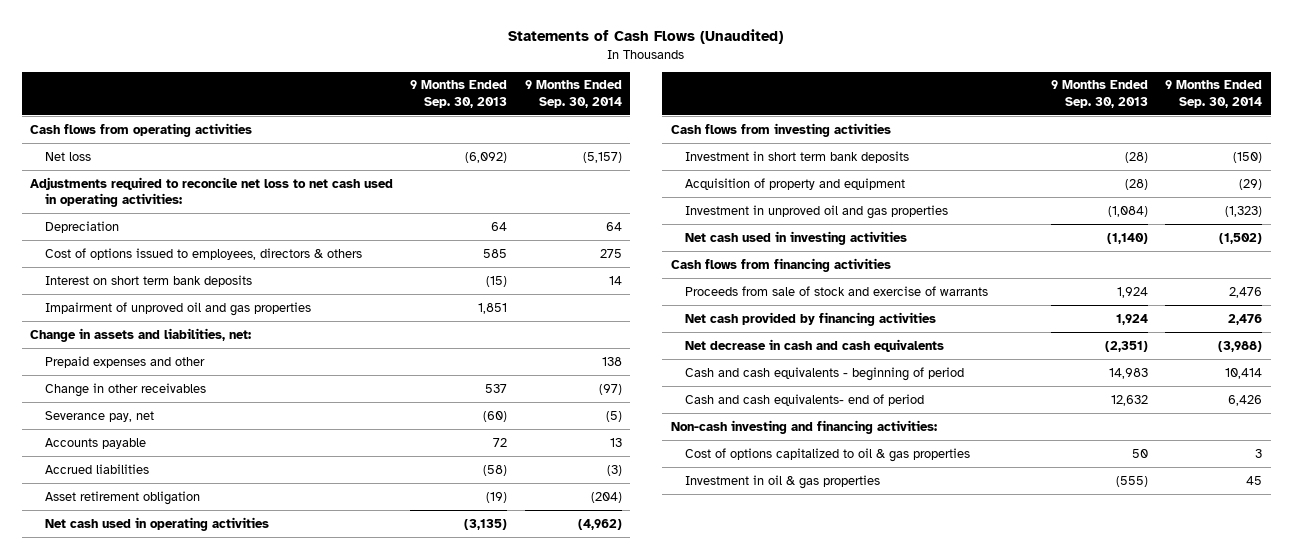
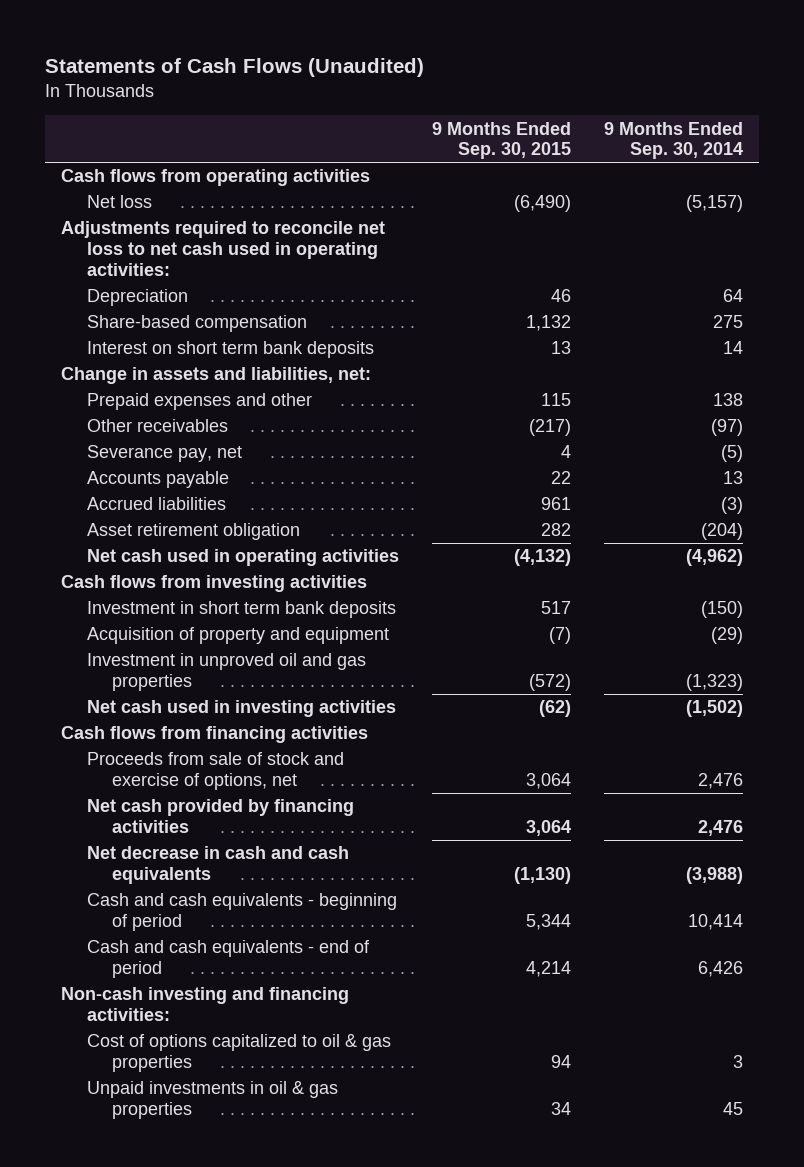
[410,80,508,108] 9 Months Ended Sep. 30, 2013 -> none
none -> [431,121,571,160] 9 Months Ended Sep. 30, 2015
[44,247,362,260] Cost of options issued to employees, directors & others -> [86,315,307,333] Share-based compensation
[44,301,311,316] Impairment of unproved oil and gas properties -> none
[44,382,206,397] Change in other receivables -> [86,419,228,433] Other receivables
[685,285,989,296] Proceeds from sale of stock and exercise of warrants -> [86,752,344,791] Proceeds from sale of stock and exercise of options, net
[685,393,925,406] Cash and cash equivalents- end of period -> [86,940,370,979] Cash and cash equivalents - end of period
[685,474,881,489] Investment in oil & gas properties -> [86,1081,338,1120] Unpaid investments in oil & gas properties

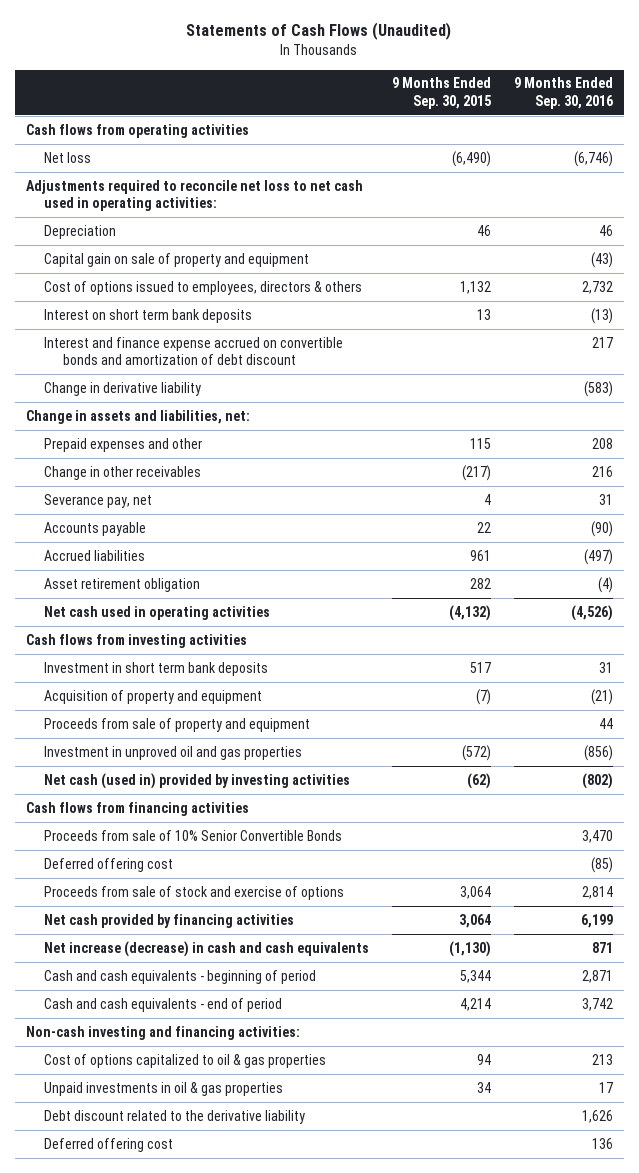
[603,121,743,160] 9 Months Ended Sep. 30, 2014 -> none
none -> [513,77,613,109] 9 Months Ended Sep. 30, 2016
none -> [44,252,310,267] Capital gain on sale of property and equipment
[86,315,307,333] Share-based compensation -> [44,280,363,295] Cost of options issued to employees, directors & others
none -> [44,336,344,366] Interest and finance expense accrued on convertible bonds and amortization of debt discount
none -> [44,381,202,396] Change in derivative liability
[86,419,228,433] Other receivables -> [44,465,202,480] Change in other receivables
none -> [44,717,311,732] Proceeds from sale of property and equipment
[86,700,396,718] Net cash used in investing activities -> [44,772,351,789] Net cash (used in) provided by investing activities
none -> [44,829,343,841] Proceeds from sale of 10% Senior Convertible Bonds
none -> [44,857,174,872] Deferred offering cost
[86,752,344,791] Proceeds from sale of stock and exercise of options, net -> [44,885,345,900] Proceeds from sale of stock and exercise of options
[86,846,349,885] Net decrease in cash and cash equivalents -> [44,940,370,957] Net increase (decrease) in cash and cash equivalents
none -> [44,1109,306,1124] Debt discount related to the derivative liability
none -> [44,1137,174,1152] Deferred offering cost

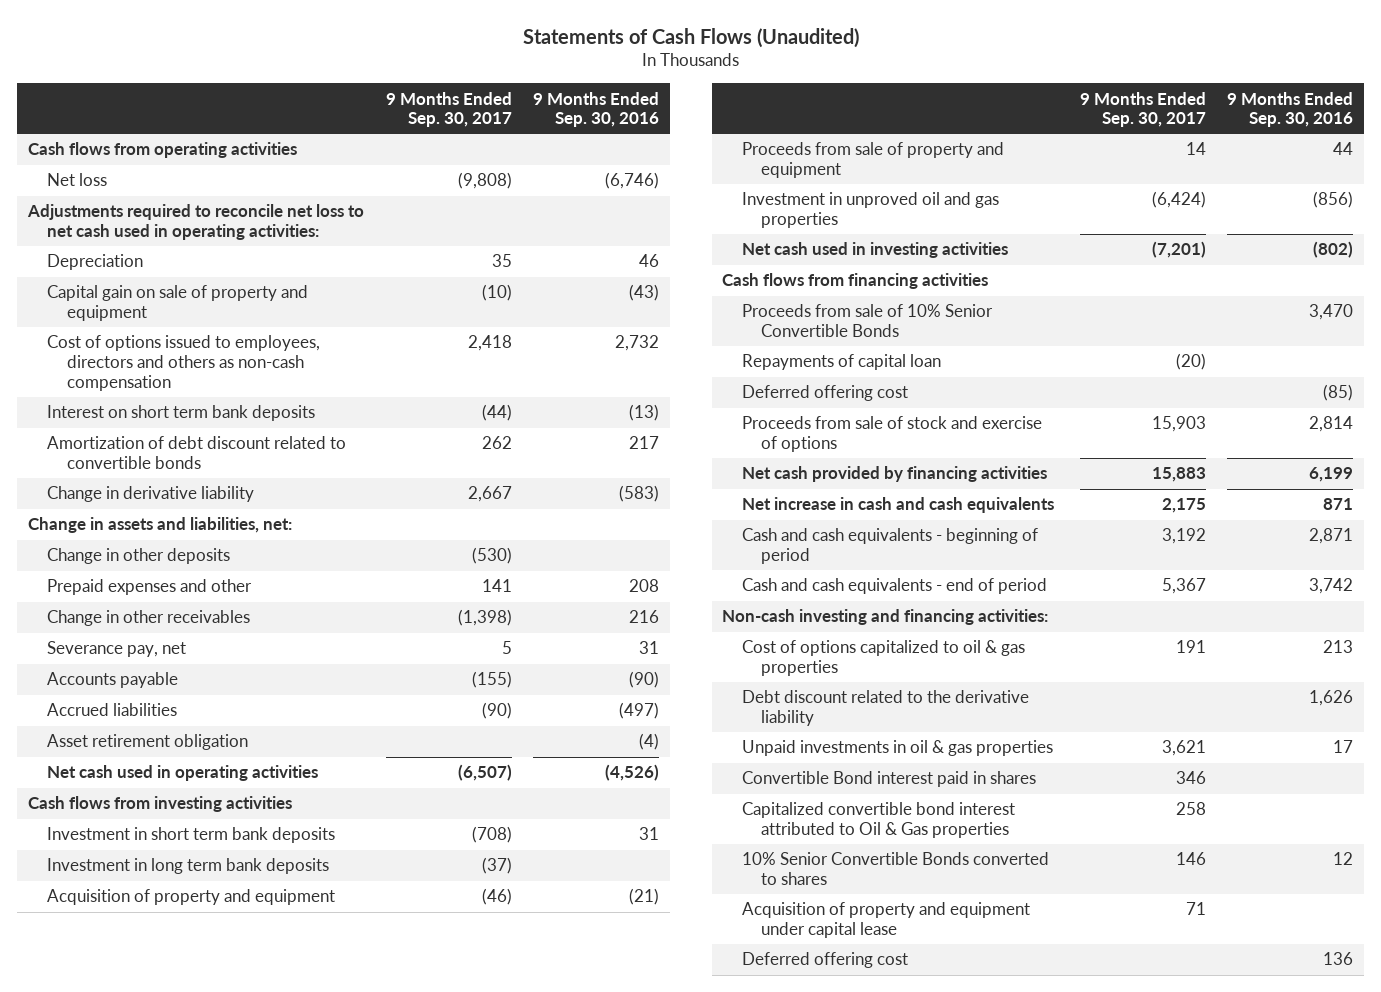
[392,77,492,109] 9 Months Ended Sep. 30, 2015 -> none
none -> [385,91,512,128] 9 Months Ended Sep. 30, 2017
[44,280,363,295] Cost of options issued to employees, directors & others -> [47,335,321,391] Cost of options issued to employees, directors and others as non-cash compensation
[44,336,344,366] Interest and finance expense accrued on convertible bonds and amortization of debt discount -> [47,436,347,469] Amortization of debt discount related to convertible bonds
none -> [47,548,231,565] Change in other deposits
none -> [47,858,330,875] Investment in long term bank deposits
[44,772,351,789] Net cash (used in) provided by investing activities -> [741,242,1008,259] Net cash used in investing activities
none -> [741,354,941,371] Repayments of capital loan
[44,940,370,957] Net increase (decrease) in cash and cash equivalents -> [741,497,1054,514] Net increase in cash and cash equivalents
[44,1081,284,1096] Unpaid investments in oil & gas properties -> [741,740,1053,757] Unpaid investments in oil & gas properties
none -> [741,771,1036,788] Convertible Bond interest paid in shares
none -> [741,802,1015,838] Capitalized convertible bond interest attributed to Oil & Gas properties
none -> [741,852,1049,885] 10% Senior Convertible Bonds converted to shares
none -> [741,902,1030,938] Acquisition of property and equipment under capital lease

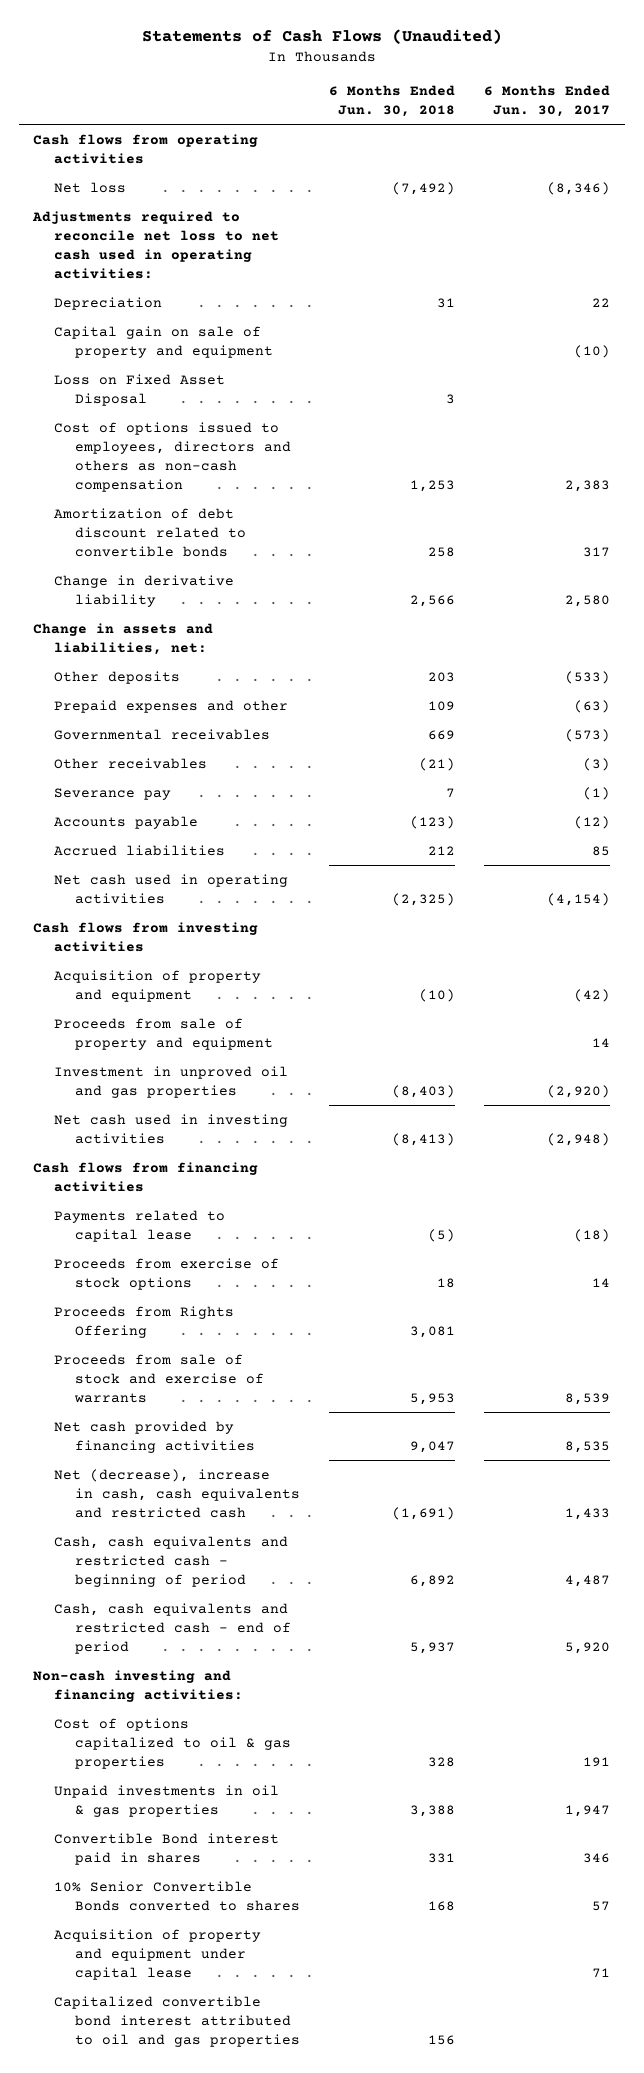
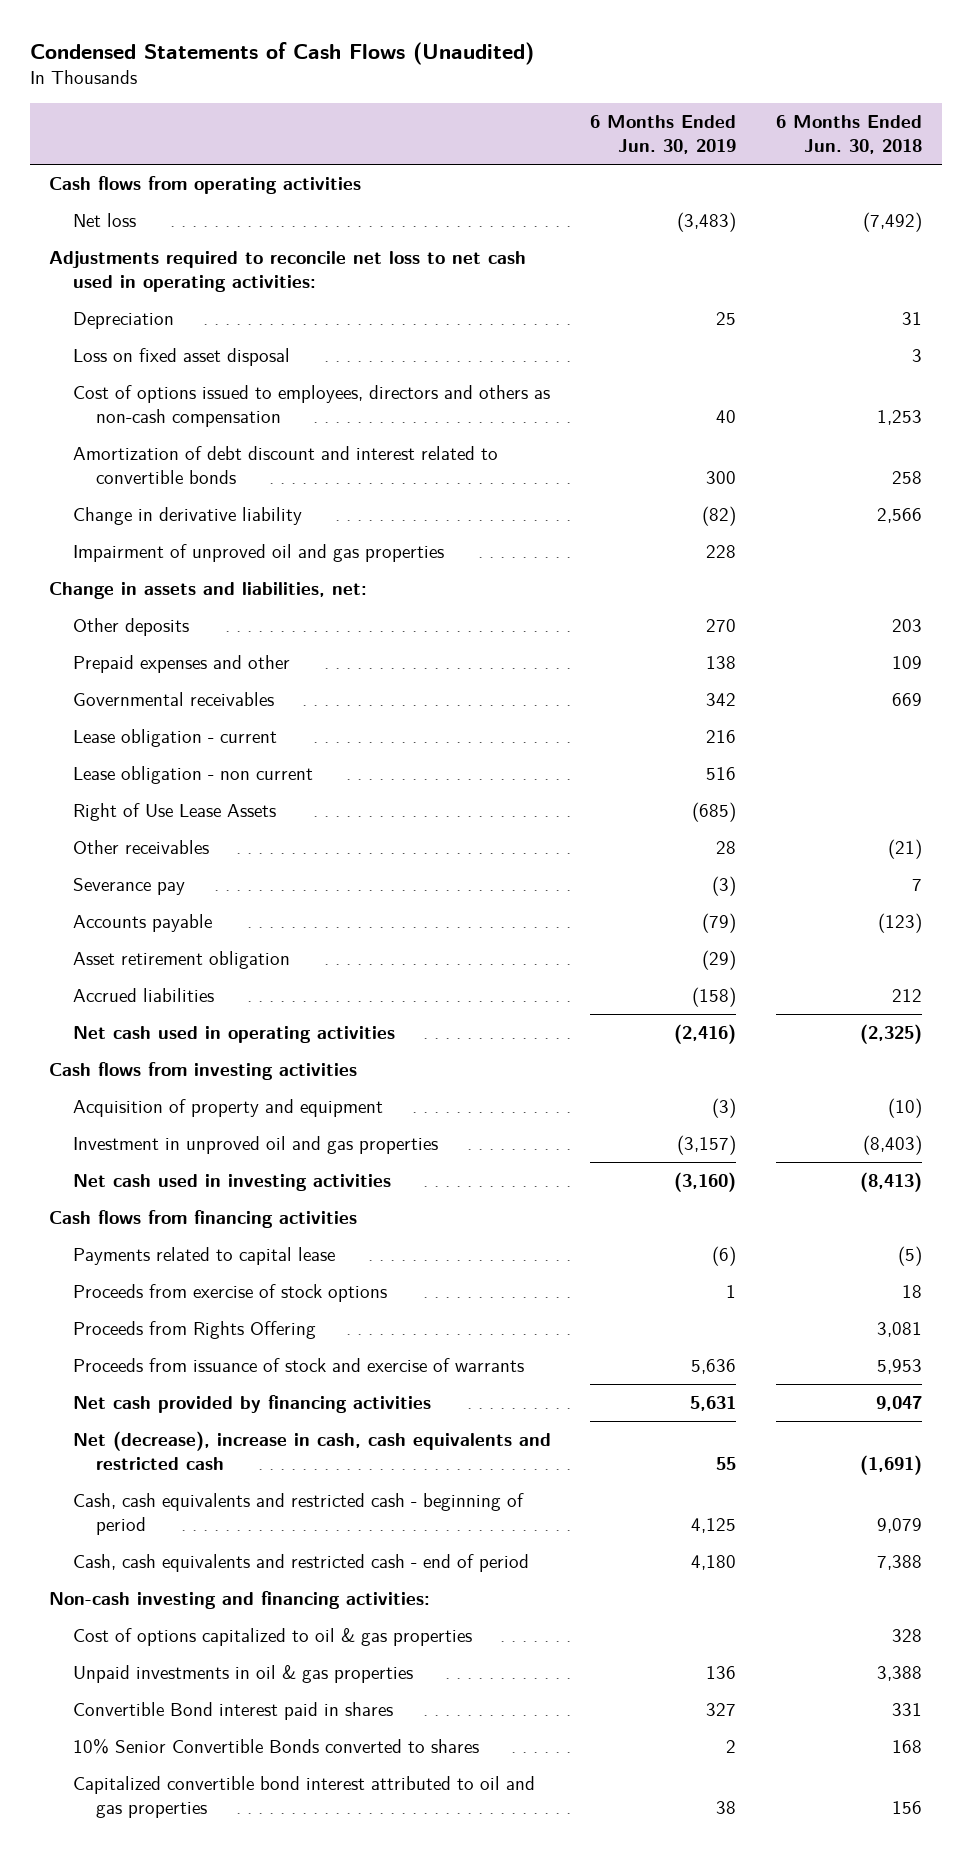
[141,29,502,45] Statements of Cash Flows (Unaudited) -> [29,41,534,65] Condensed Statements of Cash Flows (Unaudited)
[484,84,611,117] 6 Months Ended Jun. 30, 2017 -> none
none -> [590,115,737,155] 6 Months Ended Jun. 30, 2019
[54,325,273,358] Capital gain on sale of property and equipment -> none
[54,373,226,406] Loss on Fixed Asset Disposal -> [72,348,290,367] Loss on fixed asset disposal
[54,507,246,557] Amortization of debt discount related to convertible bonds -> [72,446,498,485] Amortization of debt discount and interest related to convertible bonds
none -> [72,544,444,563] Impairment of unproved oil and gas properties
none -> [72,729,277,748] Lease obligation - current
none -> [72,766,313,785] Lease obligation - non current
none -> [72,803,276,822] Right of Use Lease Assets
none -> [72,951,290,970] Asset retirement obligation
[54,1017,273,1050] Proceeds from sale of property and equipment -> none
[54,1353,264,1403] Proceeds from sale of stock and exercise of warrants -> [72,1358,524,1373] Proceeds from issuance of stock and exercise of warrants
[410,1574,456,1587] 6,892 -> [876,1518,922,1534] 9,079
[410,1641,456,1654] 5,937 -> [876,1555,922,1571] 7,388
[54,1928,262,1980] Acquisition of property and equipment under capital lease -> none

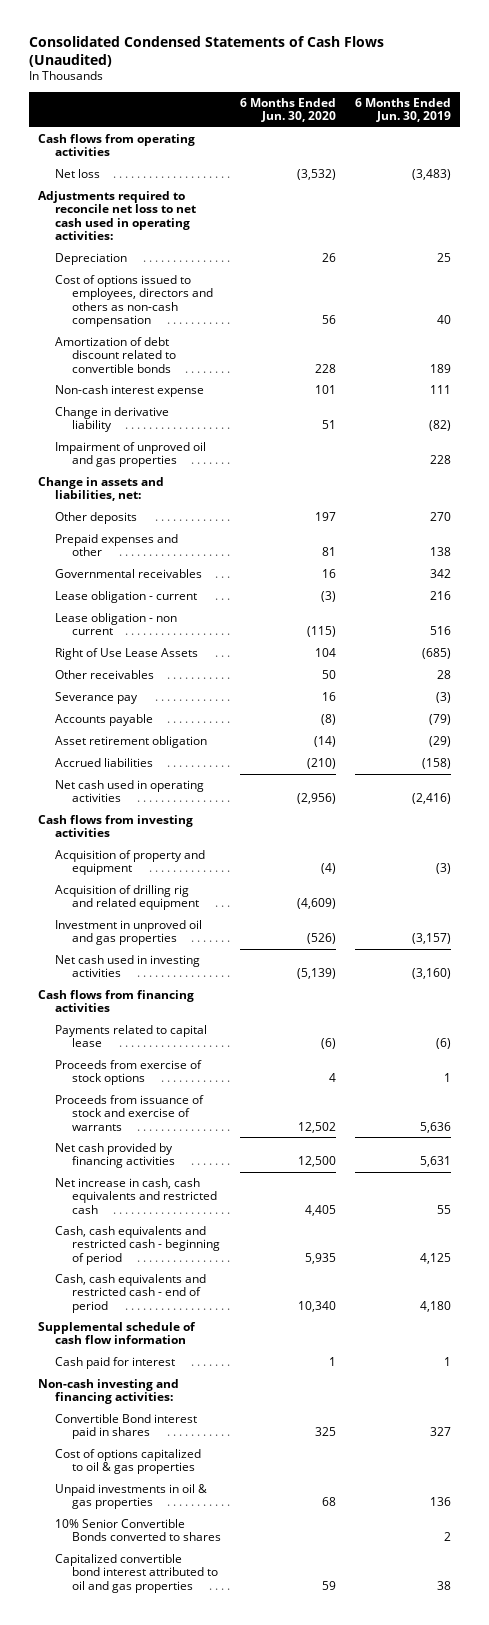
[29,41,534,65] Condensed Statements of Cash Flows (Unaudited) -> [28,35,384,67] Consolidated Condensed Statements of Cash Flows (Unaudited)
[775,115,922,155] 6 Months Ended Jun. 30, 2018 -> none
none -> [239,97,336,123] 6 Months Ended Jun. 30, 2020
[72,348,290,367] Loss on fixed asset disposal -> none
[72,446,498,485] Amortization of debt discount and interest related to convertible bonds -> [55,336,176,373] Amortization of debt discount related to convertible bonds
[706,471,737,485] 300 -> [429,363,451,373] 189
none -> [55,384,205,397] Non-cash interest expense
none -> [55,884,199,911] Acquisition of drilling rig and related equipment
[72,1321,316,1340] Proceeds from Rights Offering -> none
[72,1431,551,1471] Net (decrease), increase in cash, cash equivalents and restricted cash -> [55,1177,217,1214] Net increase in cash, cash equivalents and restricted cash
none -> [38,1321,197,1345] Supplemental schedule of cash flow information
none -> [55,1356,176,1369] Cash paid for interest
[72,1702,393,1721] Convertible Bond interest paid in shares -> [55,1413,198,1440] Convertible Bond interest paid in shares

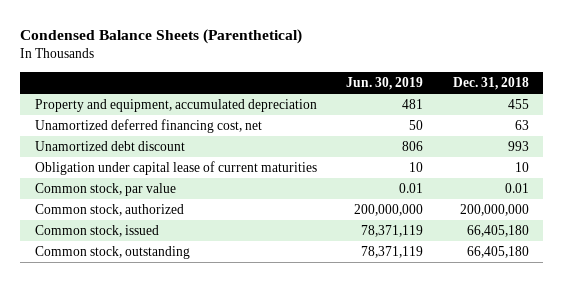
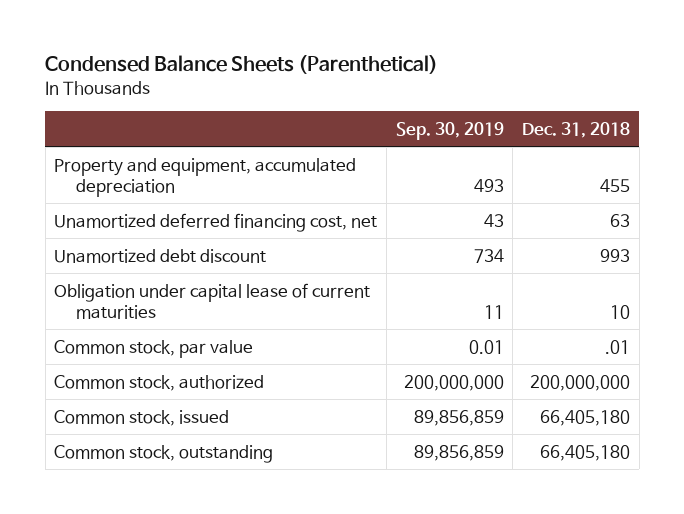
[346,76,424,90] Jun. 30, 2019 -> none
none -> [395,121,504,140] Sep. 30, 2019
[504,183,529,194] 0.01 -> [604,339,630,354] .01

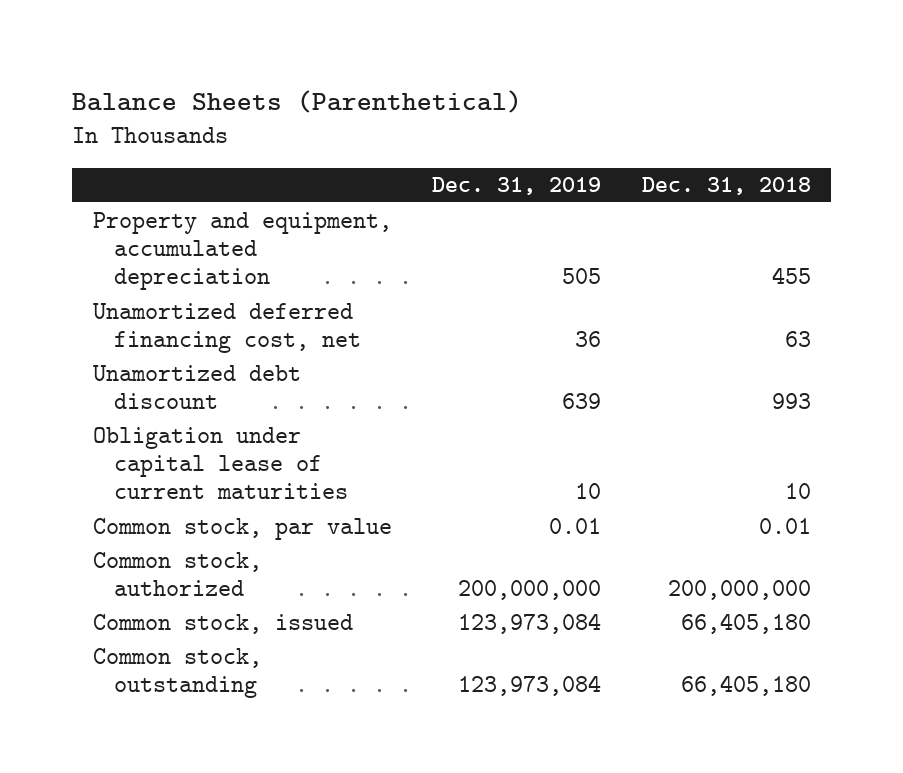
[45,55,439,75] Condensed Balance Sheets (Parenthetical) -> [72,90,523,114] Balance Sheets (Parenthetical)
[395,121,504,140] Sep. 30, 2019 -> none
none -> [432,177,602,196] Dec. 31, 2019
[604,339,630,354] .01 -> [758,517,811,534] 0.01

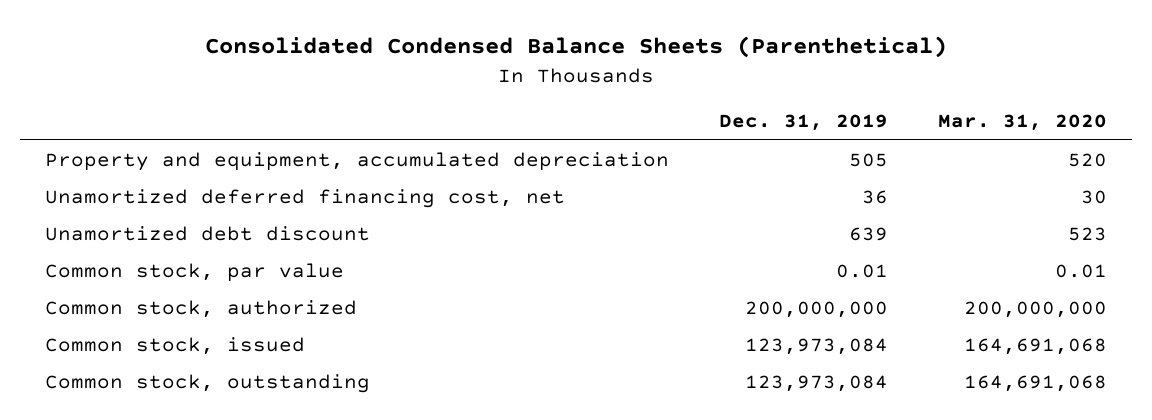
[72,90,523,114] Balance Sheets (Parenthetical) -> [205,36,948,59] Consolidated Condensed Balance Sheets (Parenthetical)
[641,177,811,196] Dec. 31, 2018 -> none
none -> [938,114,1108,132] Mar. 31, 2020
[92,426,348,499] Obligation under capital lease of current maturities -> none

